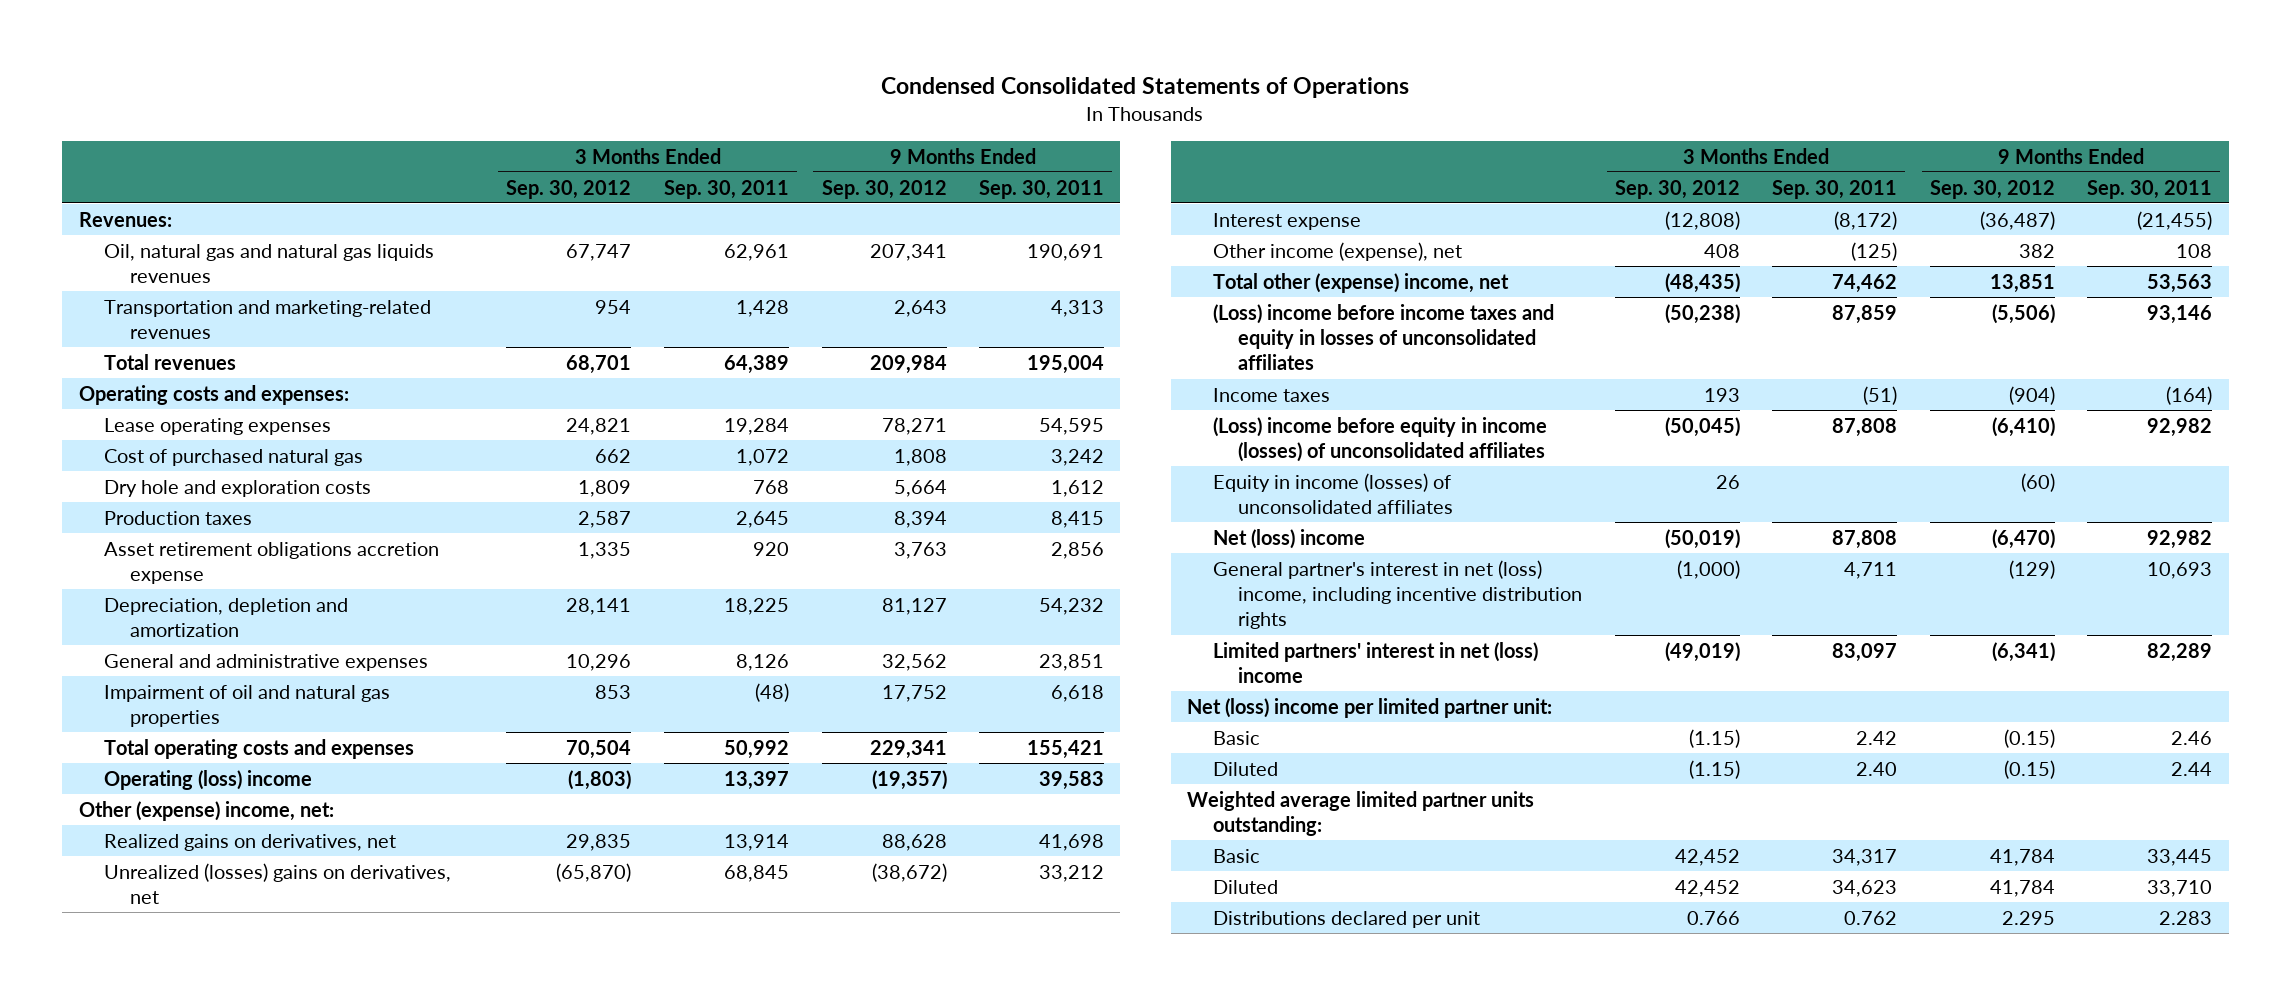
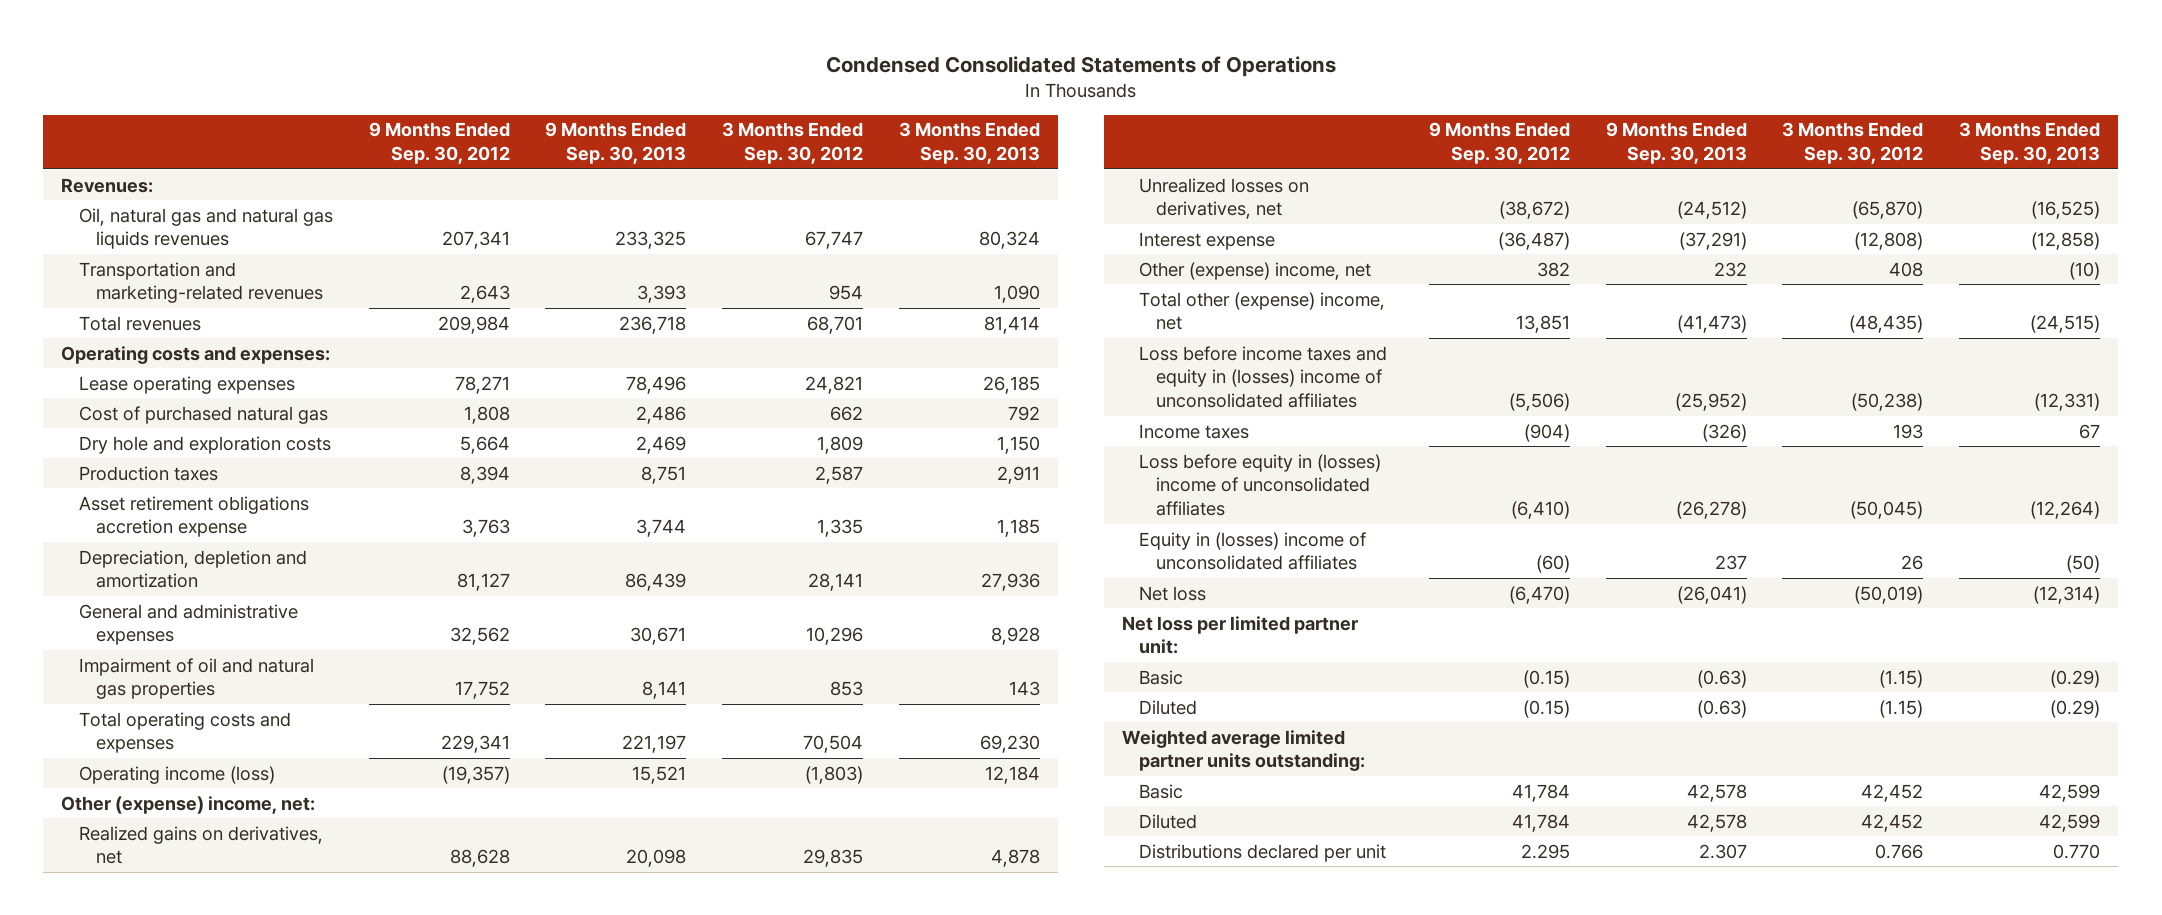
[663,179,789,199] Sep. 30, 2011 -> none
[979,179,1105,199] Sep. 30, 2011 -> none
none -> [545,122,687,165] 9 Months Ended Sep. 30, 2013
none -> [899,122,1041,165] 3 Months Ended Sep. 30, 2013
[104,769,313,790] Operating (loss) income -> [78,765,275,784] Operating income (loss)
[104,862,452,905] Unrealized (losses) gains on derivatives, net -> [1139,177,1310,220] Unrealized losses on derivatives, net
[1212,241,1462,261] Other income (expense), net -> [1139,261,1372,280] Other (expense) income, net
[1212,303,1554,371] (Loss) income before income taxes and equity in losses of unconsolidated affiliates -> [1139,345,1388,408] Loss before income taxes and equity in (losses) income of unconsolidated affiliates
[1212,559,1583,630] General partner's interest in net (loss) income, including incentive distribution rights -> none
[1212,641,1538,684] Limited partners' interest in net (loss) income -> none
[1212,416,1547,463] (Loss) income before equity in income (losses) of unconsolidated affiliates -> [1139,453,1382,516] Loss before equity in (losses) income of unconsolidated affiliates
[1212,472,1454,515] Equity in income (losses) of unconsolidated affiliates -> [1139,531,1367,571] Equity in (losses) income of unconsolidated affiliates
[1212,528,1365,549] Net (loss) income -> [1139,585,1207,601] Net loss
[1186,697,1552,718] Net (loss) income per limited partner unit: -> [1121,615,1358,655] Net loss per limited partner unit:

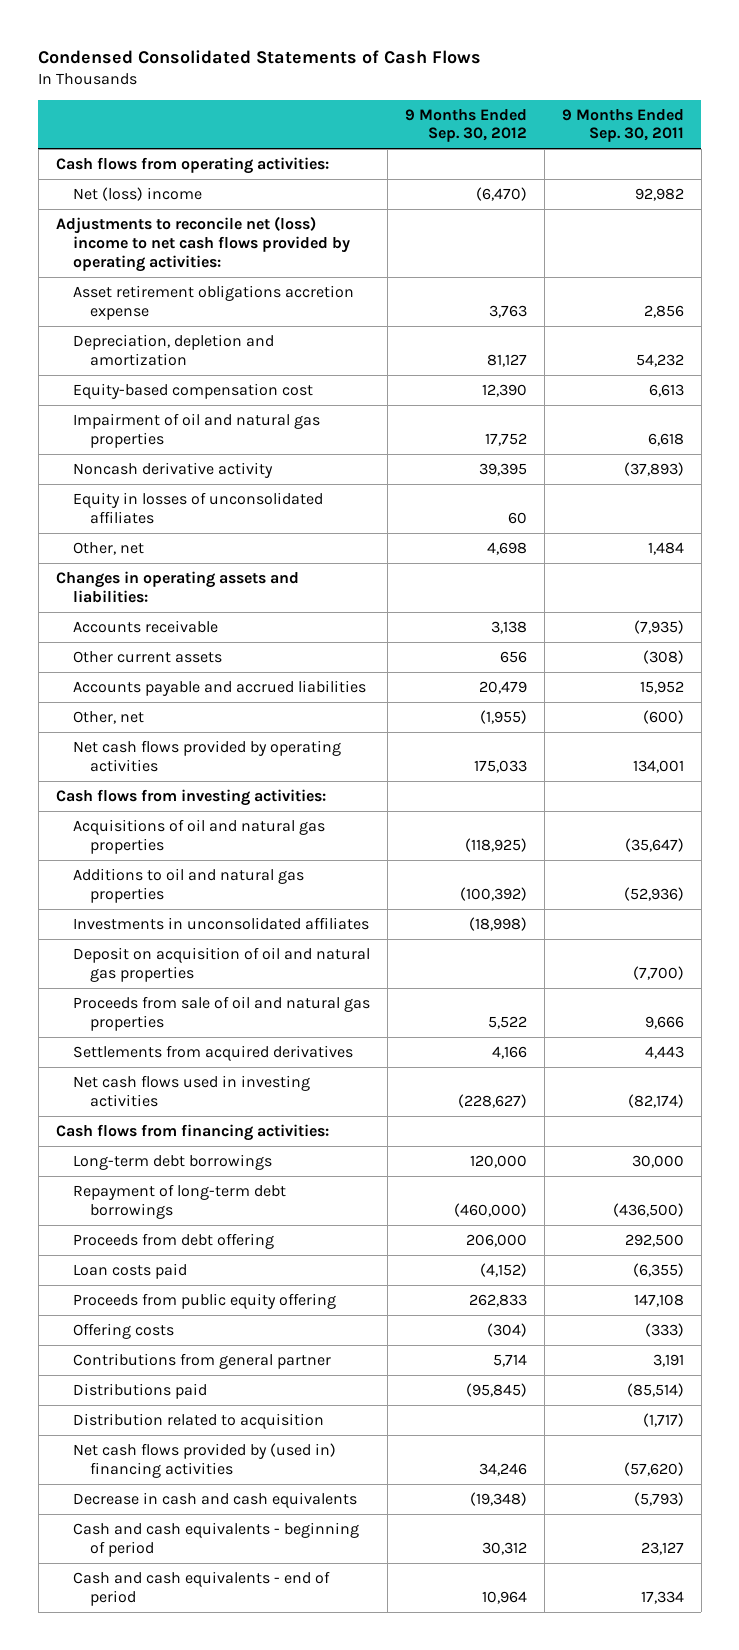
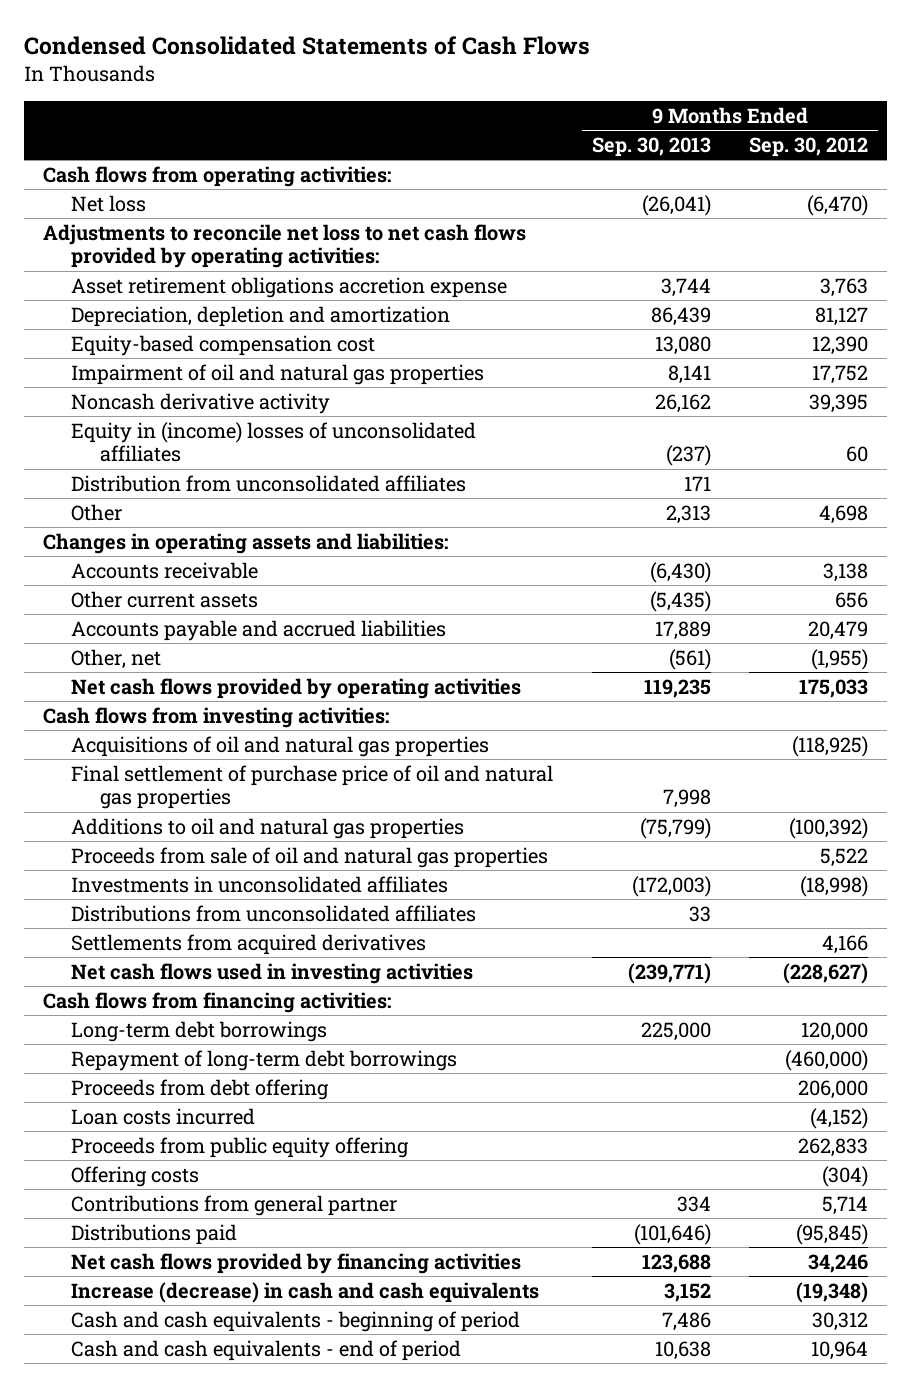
[561,108,684,143] 9 Months Ended Sep. 30, 2011 -> none
none -> [591,136,711,157] Sep. 30, 2013
[72,186,202,201] Net (loss) income -> [71,194,147,212] Net loss
[55,215,350,272] Adjustments to reconcile net (loss) income to net cash flows provided by operating activities: -> [42,223,526,269] Adjustments to reconcile net loss to net cash flows provided by operating activities:
[72,491,323,524] Equity in losses of unconsolidated affiliates -> [71,421,477,463] Equity in (income) losses of unconsolidated affiliates
none -> [71,474,467,492] Distribution from unconsolidated affiliates
[72,541,144,555] Other, net -> [71,503,123,521] Other
none -> [71,764,554,810] Final settlement of purchase price of oil and natural gas properties
[72,946,370,982] Deposit on acquisition of oil and natural gas properties -> none
[72,916,369,930] Investments in unconsolidated affiliates -> [71,875,449,893] Investments in unconsolidated affiliates
none -> [71,904,477,922] Distributions from unconsolidated affiliates
[72,1262,187,1279] Loan costs paid -> [71,1107,256,1125] Loan costs incurred
[72,1412,324,1429] Distribution related to acquisition -> none
[72,1442,336,1478] Net cash flows provided by (used in) financing activities -> [71,1252,522,1274] Net cash flows provided by financing activities
[72,1491,357,1508] Decrease in cash and cash equivalents -> [71,1281,540,1303] Increase (decrease) in cash and cash equivalents

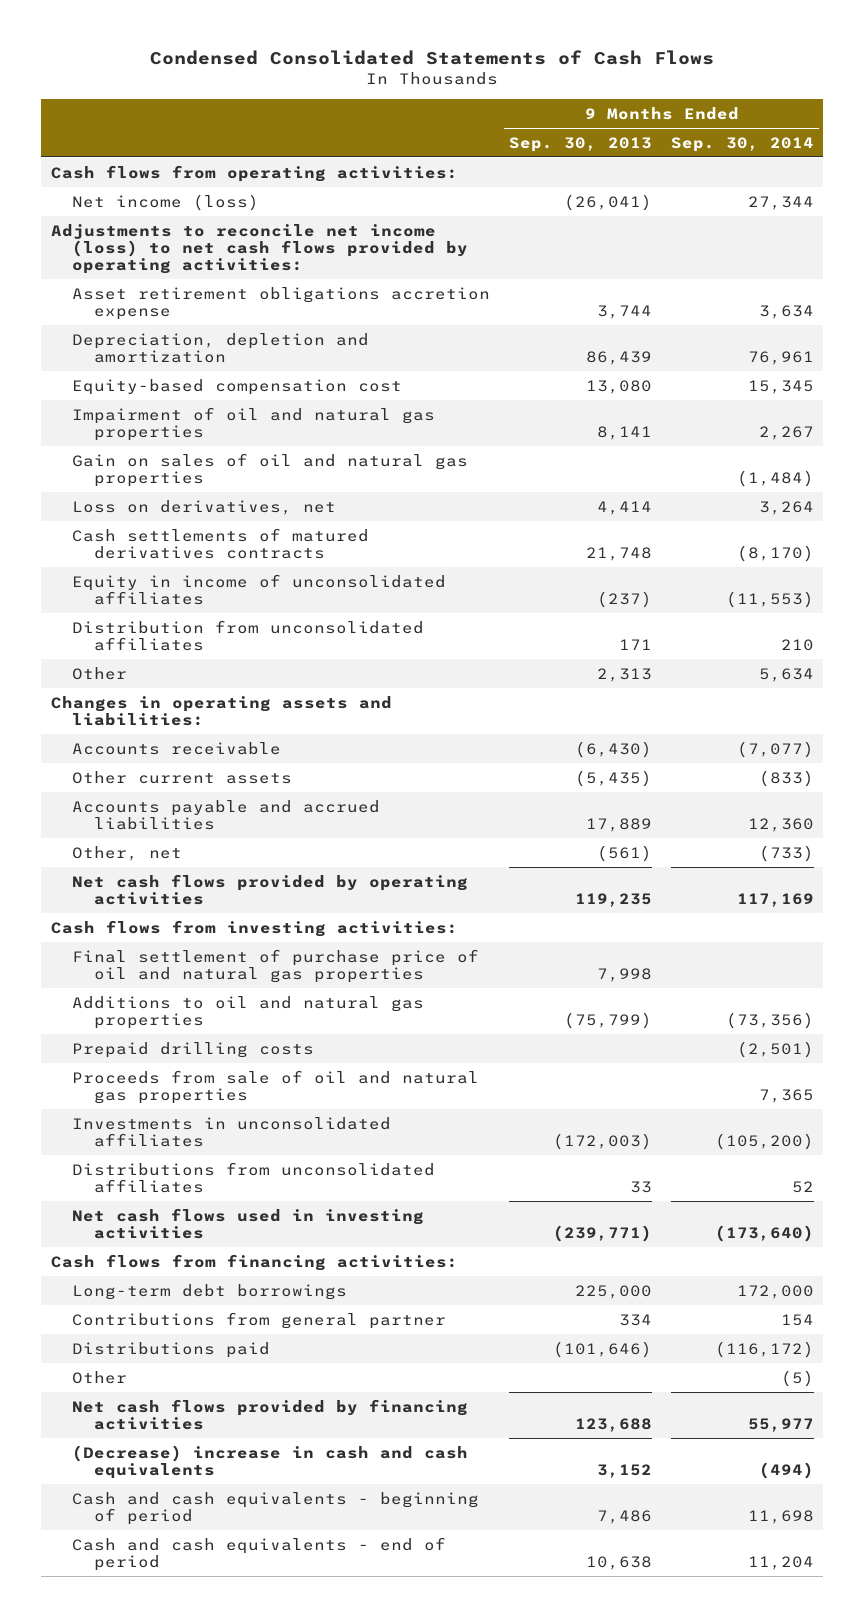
[749,136,869,157] Sep. 30, 2012 -> none
none -> [670,136,814,152] Sep. 30, 2014
[71,194,147,212] Net loss -> [72,193,260,211] Net income (loss)
[42,223,526,269] Adjustments to reconcile net loss to net cash flows provided by operating activities: -> [50,223,469,274] Adjustments to reconcile net income (loss) to net cash flows provided by operating activities:
[71,392,331,414] Noncash derivative activity -> none
none -> [72,452,469,487] Gain on sales of oil and natural gas properties
none -> [72,499,337,515] Loss on derivatives, net
none -> [72,527,370,559] Cash settlements of matured derivatives contracts
[71,421,477,463] Equity in (income) losses of unconsolidated affiliates -> [72,573,447,605] Equity in income of unconsolidated affiliates
[71,735,490,757] Acquisitions of oil and natural gas properties -> none
none -> [72,1041,315,1058] Prepaid drilling costs
[71,933,427,955] Settlements from acquired derivatives -> none
[71,1049,458,1071] Repayment of long-term debt borrowings -> none
[71,1078,330,1100] Proceeds from debt offering -> none
[71,1107,256,1125] Loan costs incurred -> none
[71,1136,410,1158] Proceeds from public equity offering -> none
[71,1165,200,1187] Offering costs -> none
none -> [72,1370,128,1384] Other
[71,1281,540,1303] Increase (decrease) in cash and cash equivalents -> [72,1444,469,1479] (Decrease) increase in cash and cash equivalents

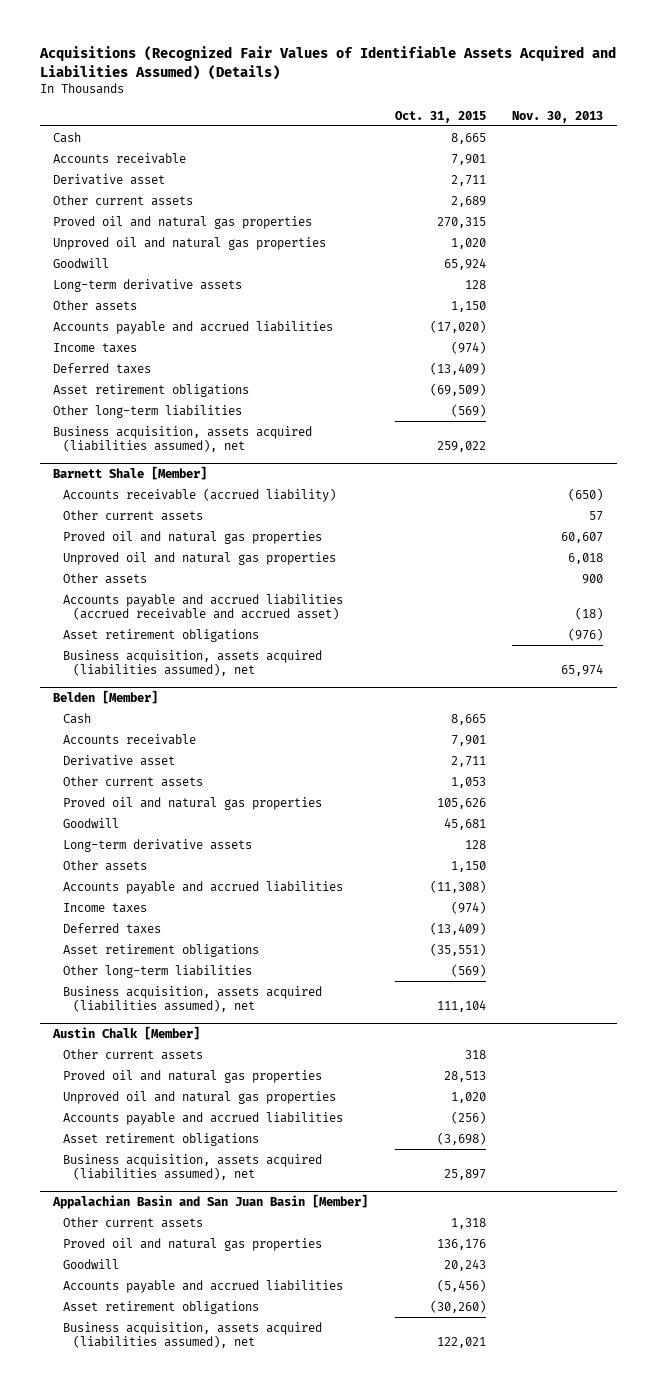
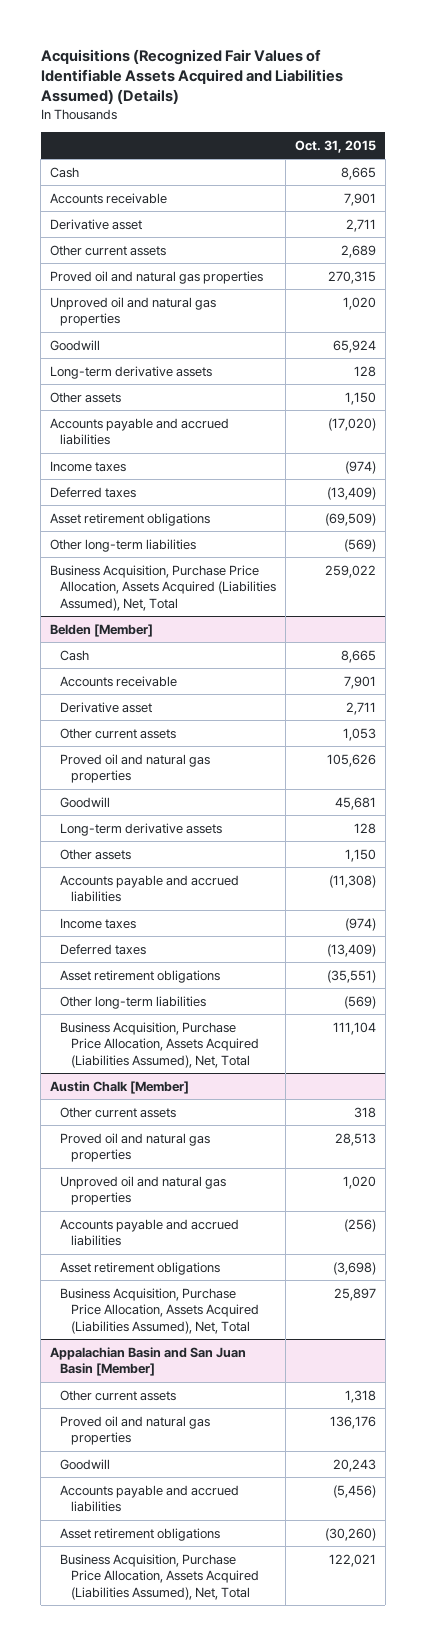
[512,110,604,123] Nov. 30, 2013 -> none
[52,465,207,480] Barnett Shale [Member] -> none
[63,487,337,502] Accounts receivable (accrued liability) -> none
[63,509,204,521] Other current assets -> none
[63,530,323,544] Proved oil and natural gas properties -> none
[63,551,337,565] Unproved oil and natural gas properties -> none
[63,572,148,584] Other assets -> none
[63,593,344,620] Accounts payable and accrued liabilities (accrued receivable and accrued asset) -> none
[63,628,260,642] Asset retirement obligations -> none
[63,649,323,676] Business acquisition, assets acquired (liabilities assumed), net -> none
[52,425,312,452] Business acquisition, assets acquired (liabilities assumed), net -> [50,564,277,611] Business Acquisition, Purchase Price Allocation, Assets Acquired (Liabilities Assumed), Net, Total
[63,985,323,1012] Business acquisition, assets acquired (liabilities assumed), net -> [60,1021,259,1068] Business Acquisition, Purchase Price Allocation, Assets Acquired (Liabilities Assumed), Net, Total
[63,1153,323,1180] Business acquisition, assets acquired (liabilities assumed), net -> [60,1287,259,1334] Business Acquisition, Purchase Price Allocation, Assets Acquired (Liabilities Assumed), Net, Total
[63,1321,323,1348] Business acquisition, assets acquired (liabilities assumed), net -> [60,1553,259,1600] Business Acquisition, Purchase Price Allocation, Assets Acquired (Liabilities Assumed), Net, Total

